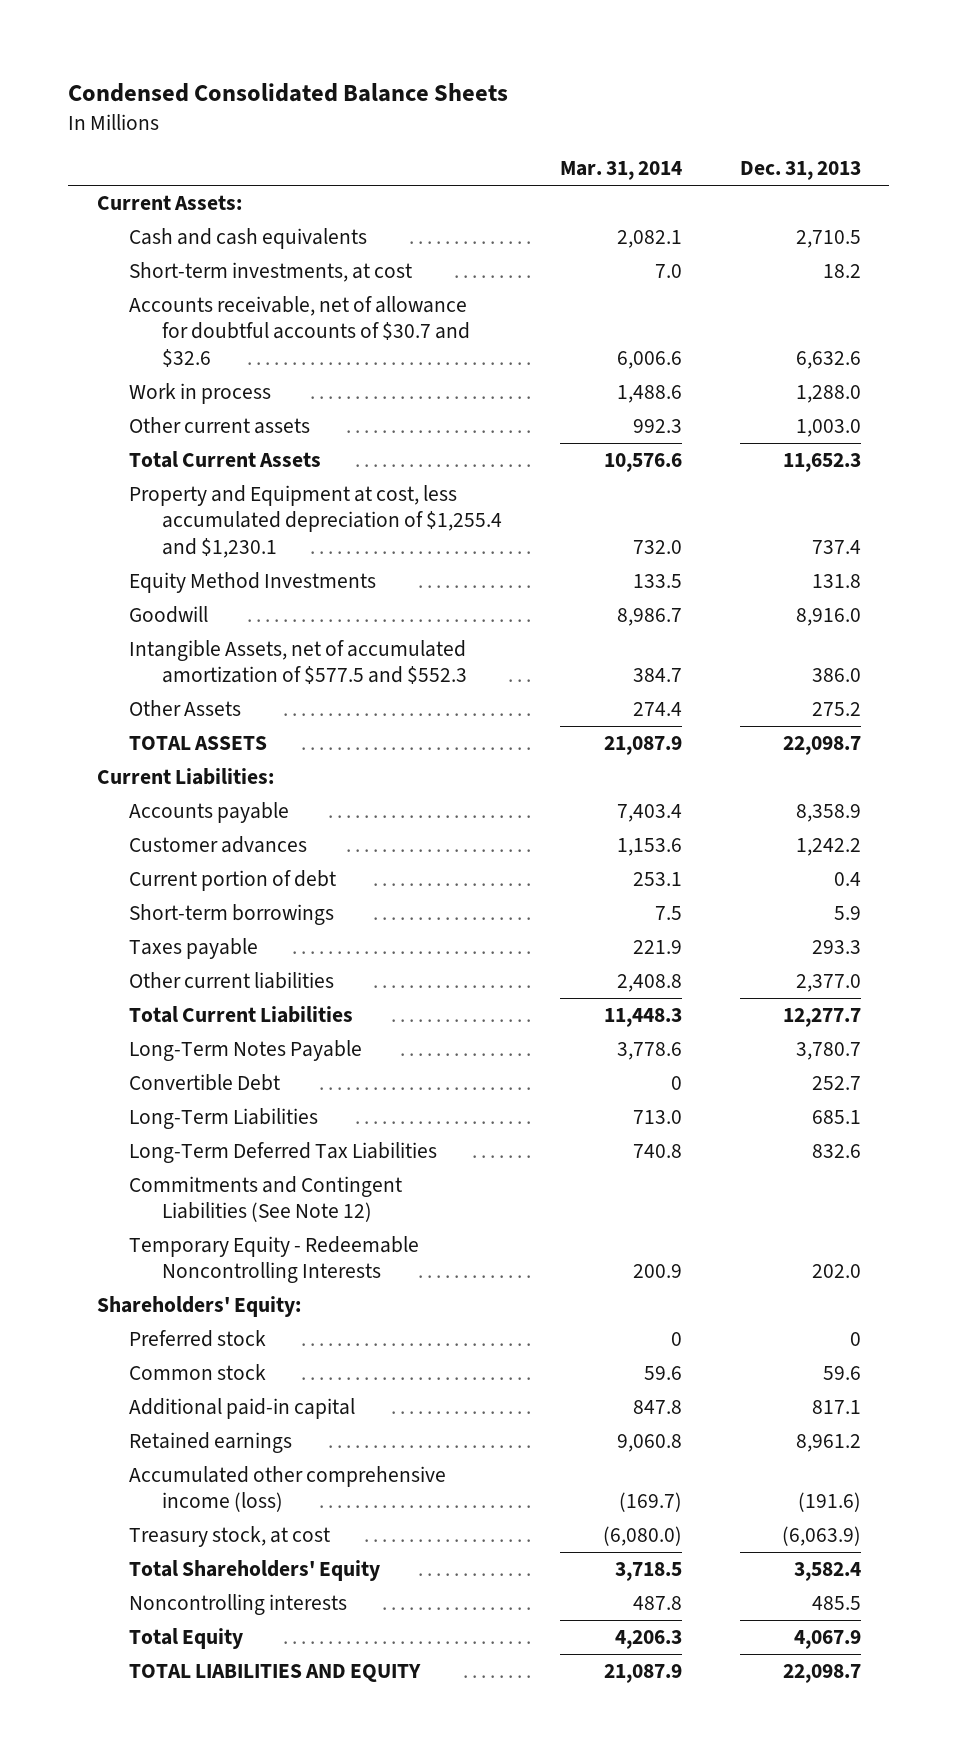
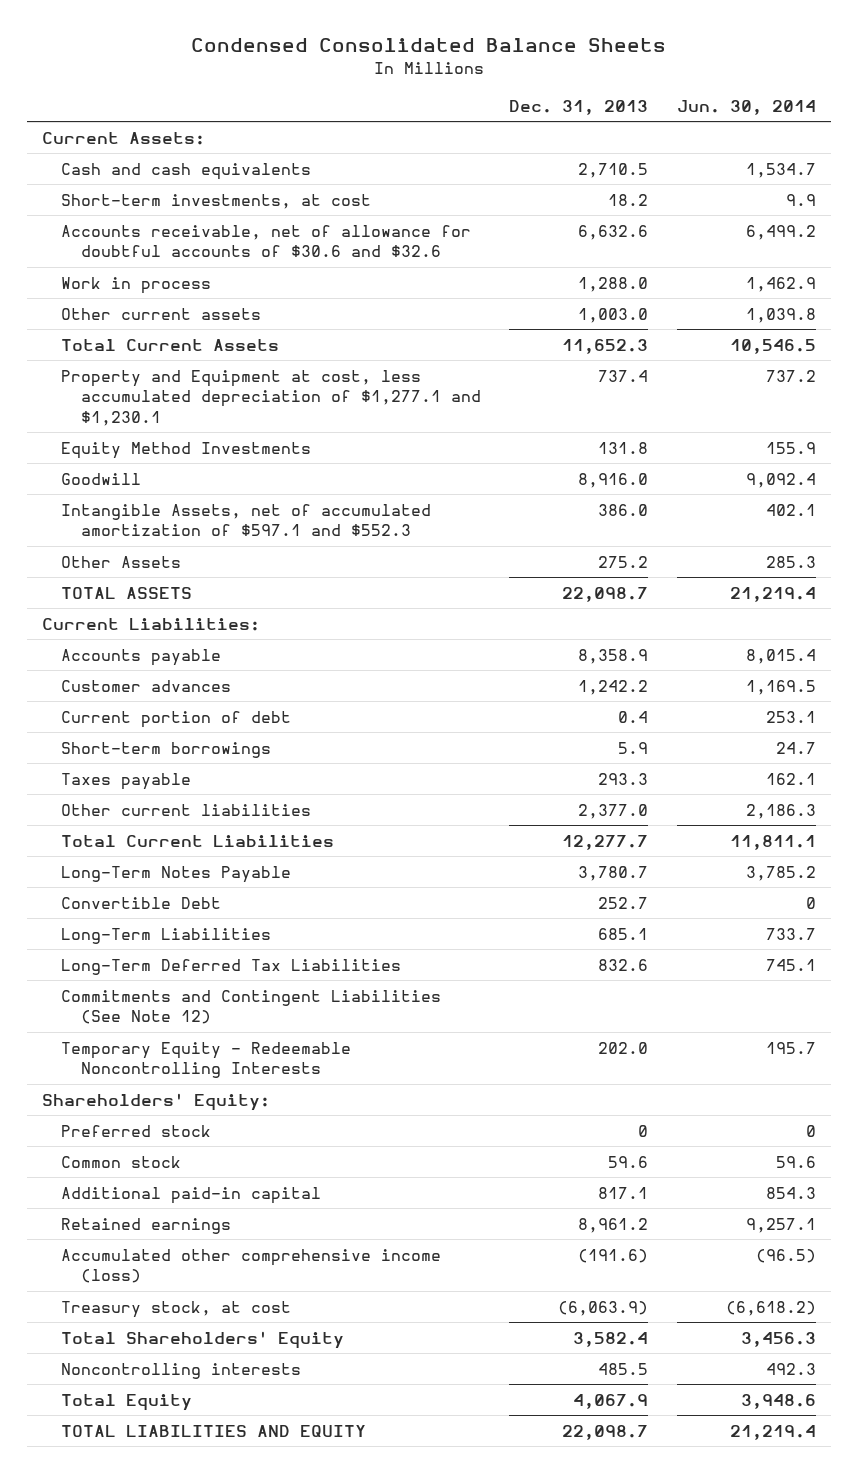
[559,161,682,181] Mar. 31, 2014 -> none
none -> [677,99,817,115] Jun. 30, 2014
[129,296,471,367] Accounts receivable, net of allowance for doubtful accounts of $30.7 and $32.6 -> [61,224,472,258] Accounts receivable, net of allowance for doubtful accounts of $30.6 and $32.6
[129,485,503,558] Property and Equipment at cost, less accumulated depreciation of $1,255.4 and $1,230.1 -> [61,369,481,426] Property and Equipment at cost, less accumulated depreciation of $1,277.1 and $1,230.1
[129,640,468,685] Intangible Assets, net of accumulated amortization of $577.5 and $552.3 -> [61,503,432,537] Intangible Assets, net of accumulated amortization of $597.1 and $552.3

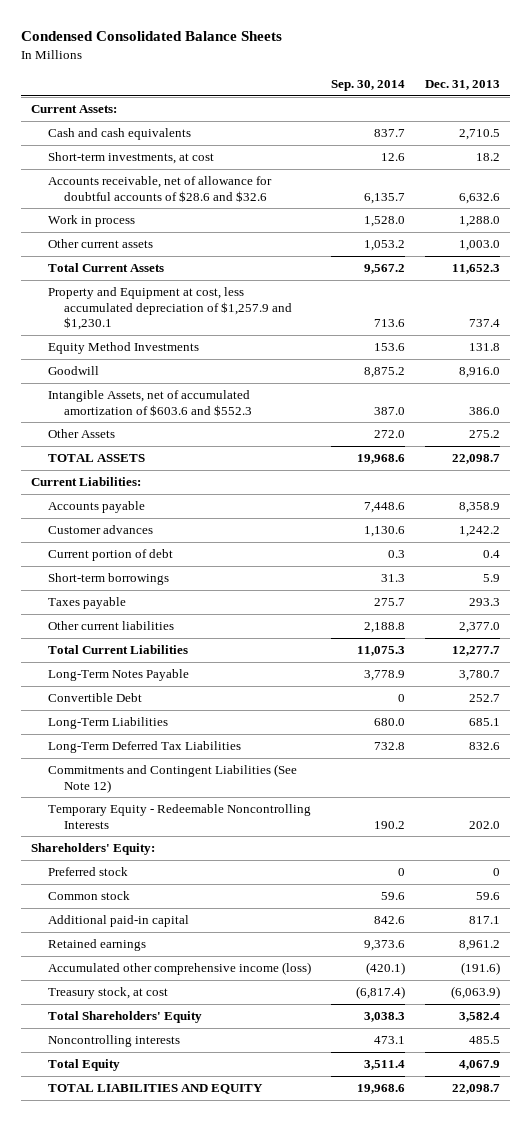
[677,99,817,115] Jun. 30, 2014 -> none
none -> [330,80,405,92] Sep. 30, 2014
[61,224,472,258] Accounts receivable, net of allowance for doubtful accounts of $30.6 and $32.6 -> [47,176,272,202] Accounts receivable, net of allowance for doubtful accounts of $28.6 and $32.6
[61,369,481,426] Property and Equipment at cost, less accumulated depreciation of $1,277.1 and $1,230.1 -> [47,287,293,331] Property and Equipment at cost, less accumulated depreciation of $1,257.9 and $1,230.1
[61,503,432,537] Intangible Assets, net of accumulated amortization of $597.1 and $552.3 -> [47,390,253,416] Intangible Assets, net of accumulated amortization of $603.6 and $552.3

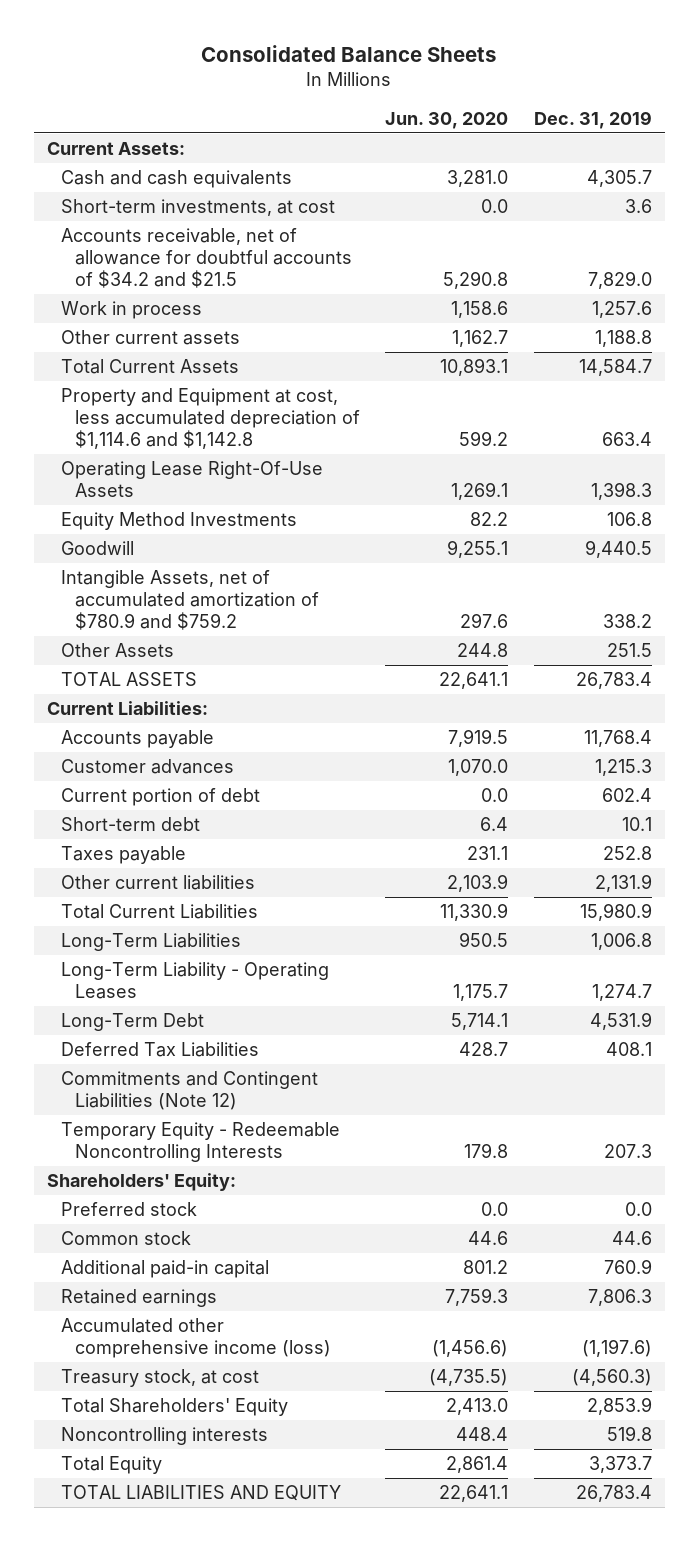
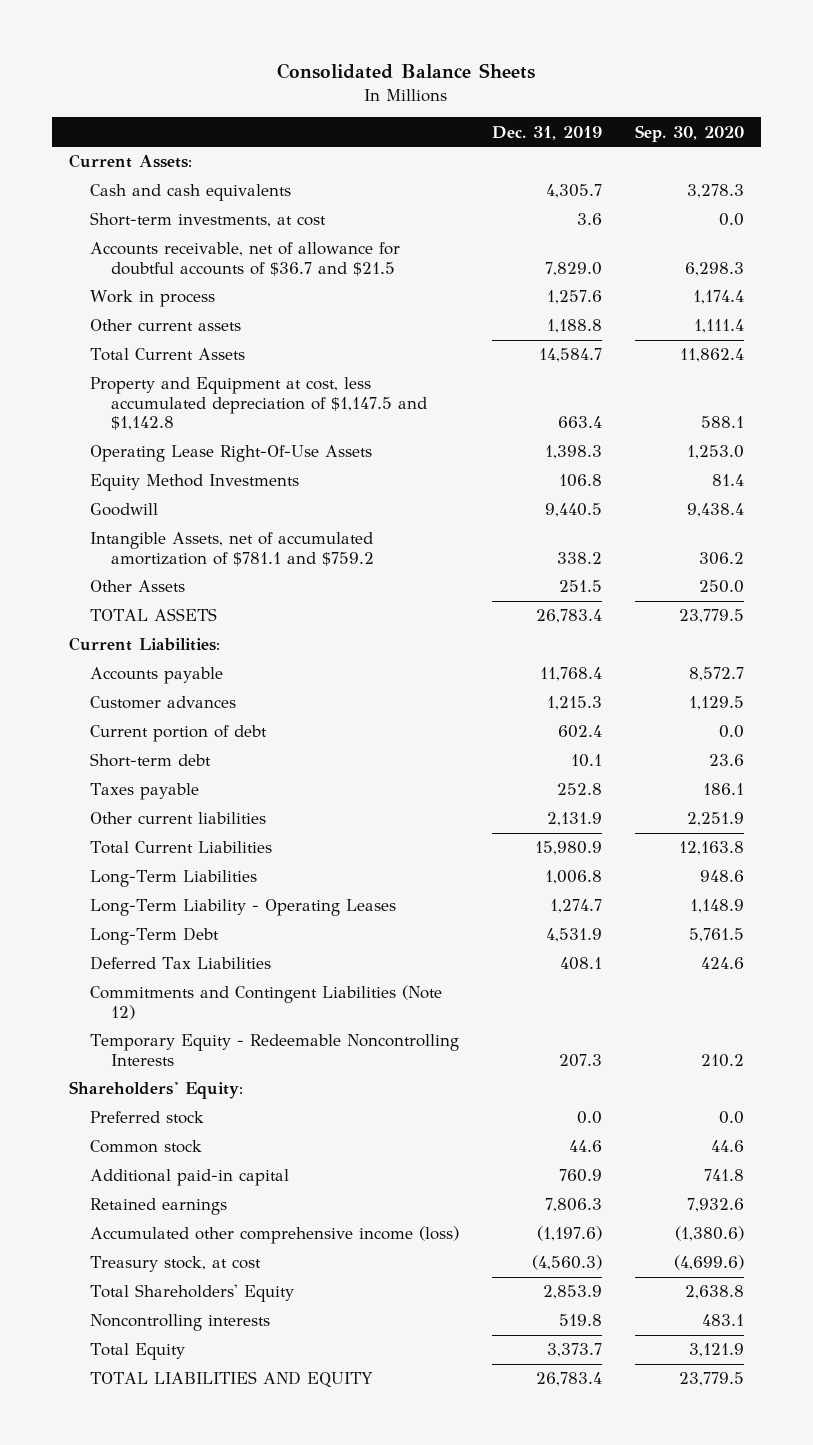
[385,111,509,129] Jun. 30, 2020 -> none
none -> [635,124,745,142] Sep. 30, 2020
[60,228,352,288] Accounts receivable, net of allowance for doubtful accounts of $34.2 and $21.5 -> [89,242,400,276] Accounts receivable, net of allowance for doubtful accounts of $36.7 and $21.5
[60,388,360,449] Property and Equipment at cost, less accumulated depreciation of $1,114.6 and $1,142.8 -> [89,377,427,431] Property and Equipment at cost, less accumulated depreciation of $1,147.5 and $1,142.8
[60,570,319,630] Intangible Assets, net of accumulated amortization of $780.9 and $759.2 -> [89,532,374,566] Intangible Assets, net of accumulated amortization of $781.1 and $759.2

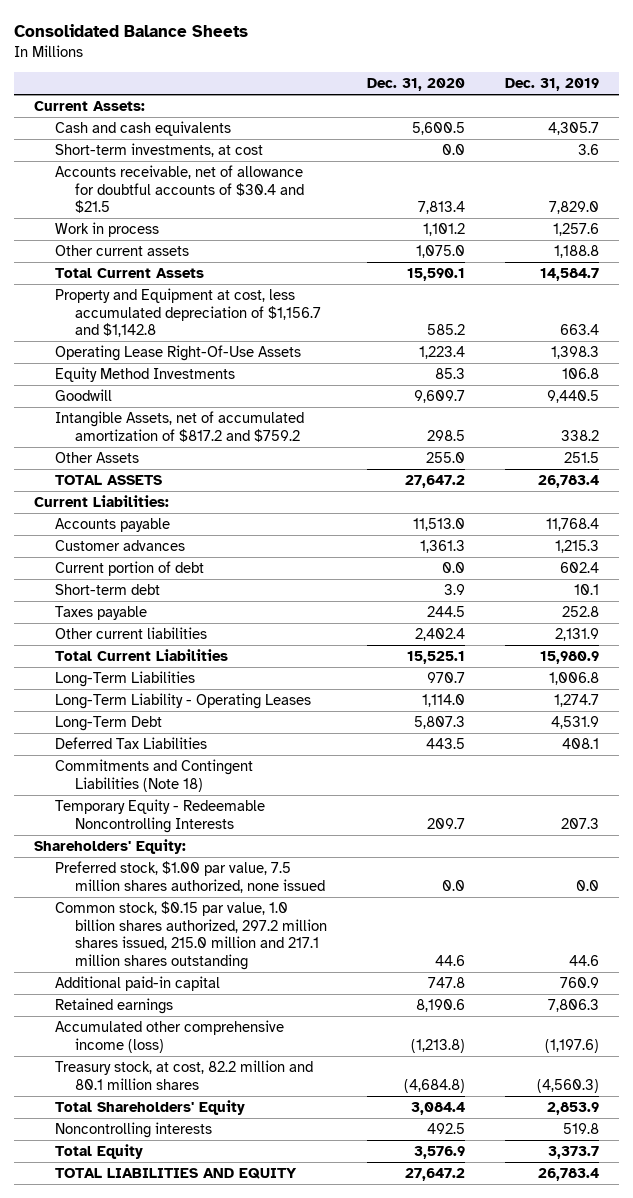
[635,124,745,142] Sep. 30, 2020 -> none
none -> [366,77,465,91] Dec. 31, 2020
[89,242,400,276] Accounts receivable, net of allowance for doubtful accounts of $36.7 and $21.5 -> [54,165,304,214] Accounts receivable, net of allowance for doubtful accounts of $30.4 and $21.5
[89,377,427,431] Property and Equipment at cost, less accumulated depreciation of $1,147.5 and $1,142.8 -> [54,288,321,338] Property and Equipment at cost, less accumulated depreciation of $1,156.7 and $1,142.8
[89,532,374,566] Intangible Assets, net of accumulated amortization of $781.1 and $759.2 -> [54,411,304,442] Intangible Assets, net of accumulated amortization of $817.2 and $759.2
[89,985,442,1020] Commitments and Contingent Liabilities (Note 12) -> [54,759,253,792] Commitments and Contingent Liabilities (Note 18)
[89,1111,204,1125] Preferred stock -> [54,861,325,893] Preferred stock, $1.00 par value, 7.5 million shares authorized, none issued
[89,1140,202,1154] Common stock -> [54,901,327,970] Common stock, $0.15 par value, 1.0 billion shares authorized, 297.2 million shares issued, 215.0 million and 217.1 million shares outstanding
[89,1256,261,1273] Treasury stock, at cost -> [54,1060,313,1090] Treasury stock, at cost, 82.2 million and 80.1 million shares

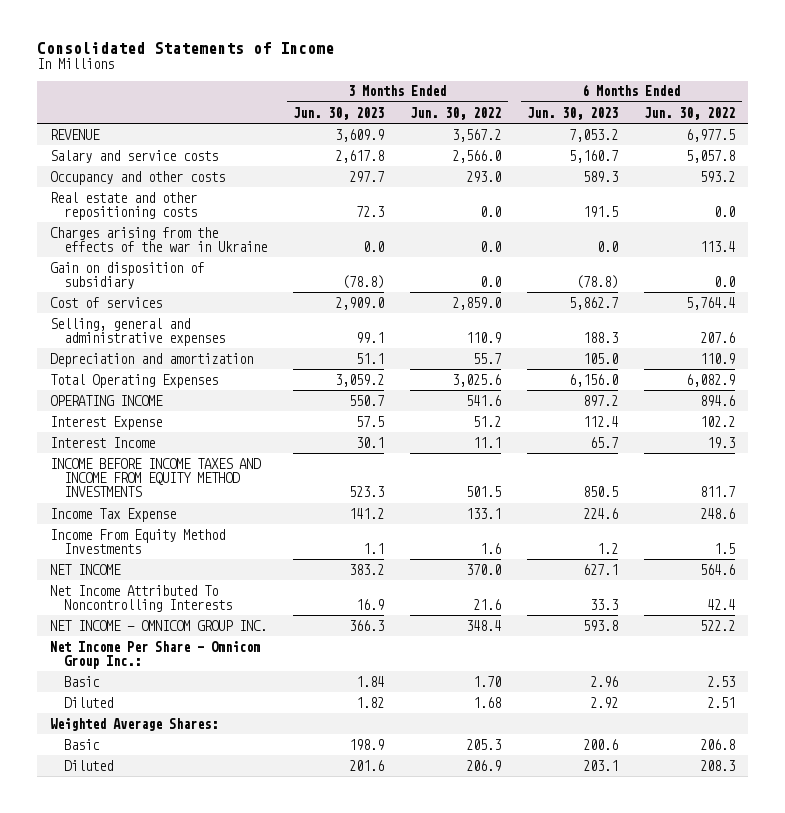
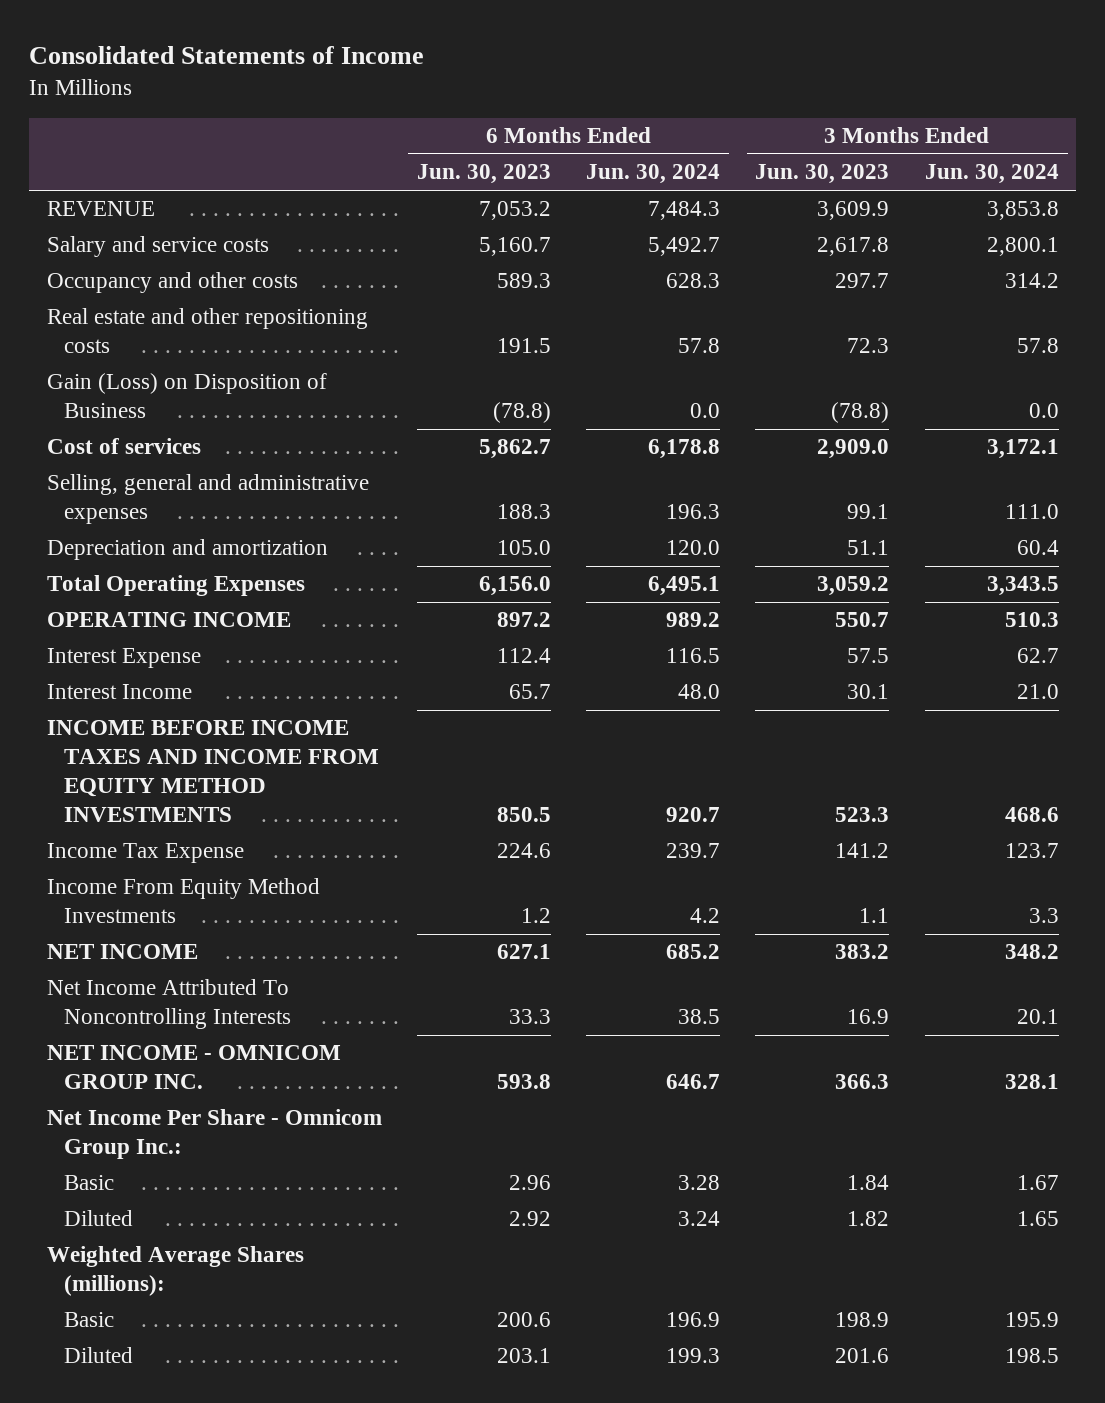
[410,106,502,120] Jun. 30, 2022 -> none
[644,106,736,120] Jun. 30, 2022 -> none
none -> [586,164,721,185] Jun. 30, 2024
none -> [924,164,1059,185] Jun. 30, 2024
[49,226,267,252] Charges arising from the effects of the war in Ukraine -> none
[49,261,204,289] Gain on disposition of subsidiary -> [46,373,327,419] Gain (Loss) on Disposition of Business
[49,717,218,731] Weighted Average Shares: -> [46,1246,304,1297] Weighted Average Shares (millions):

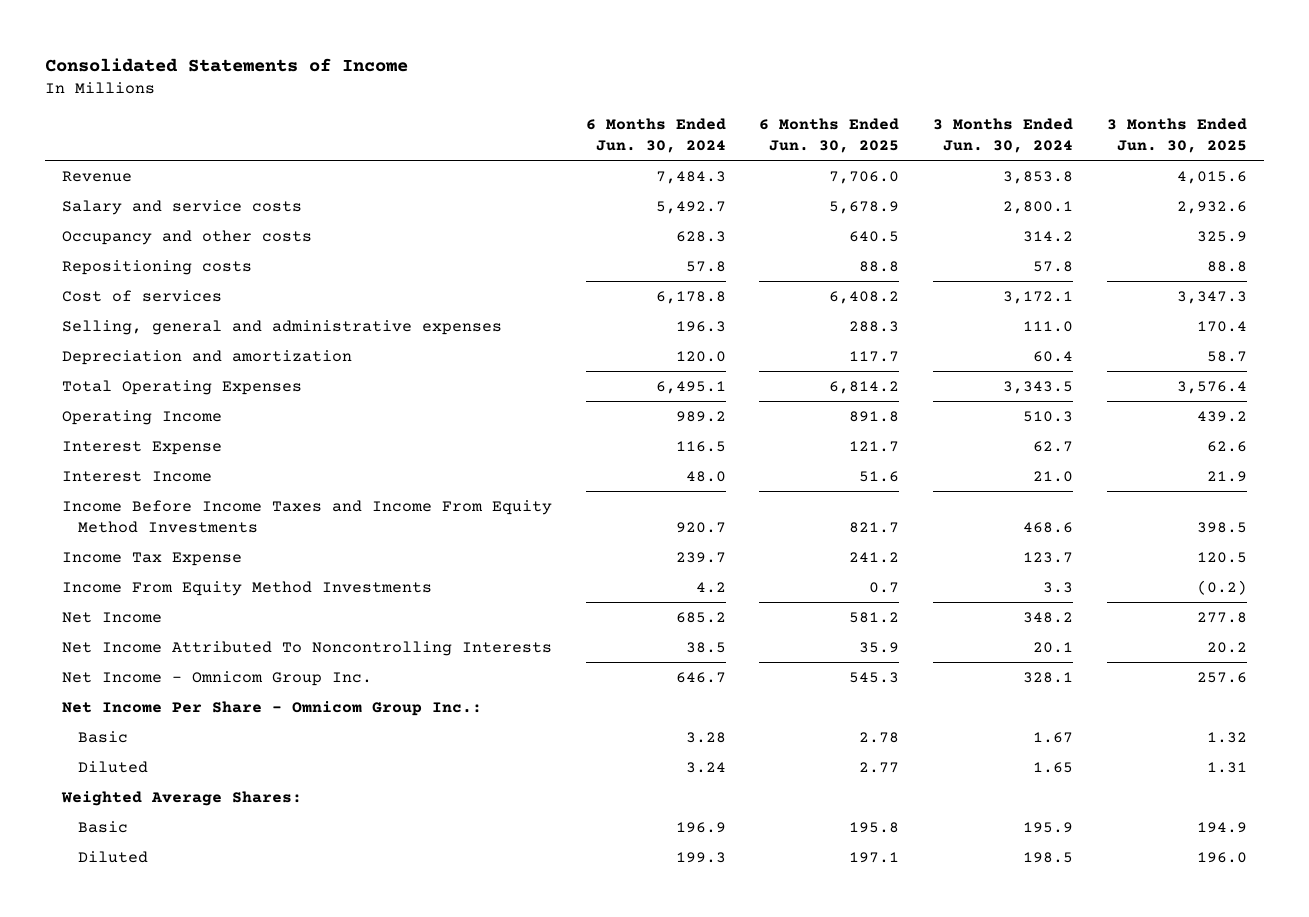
[416,164,551,185] Jun. 30, 2023 -> none
[755,164,890,185] Jun. 30, 2023 -> none
none -> [759,118,900,154] 6 Months Ended Jun. 30, 2025
none -> [1106,118,1247,154] 3 Months Ended Jun. 30, 2025
[46,201,155,217] REVENUE -> [62,170,133,182] Revenue
[46,373,327,419] Gain (Loss) on Disposition of Business -> none
[46,308,368,354] Real estate and other repositioning costs -> [62,259,253,275] Repositioning costs
[46,612,291,628] OPERATING INCOME -> [62,409,223,425] Operating Income
[46,720,379,823] INCOME BEFORE INCOME TAXES AND INCOME FROM EQUITY METHOD INVESTMENTS -> [62,499,553,533] Income Before Income Taxes and Income From Equity Method Investments
[46,944,198,960] NET INCOME -> [62,611,163,623] Net Income
[46,1045,341,1090] NET INCOME - OMNICOM GROUP INC. -> [62,670,373,686] Net Income - Omnicom Group Inc.
[46,1246,304,1297] Weighted Average Shares (millions): -> [61,790,303,806] Weighted Average Shares:

